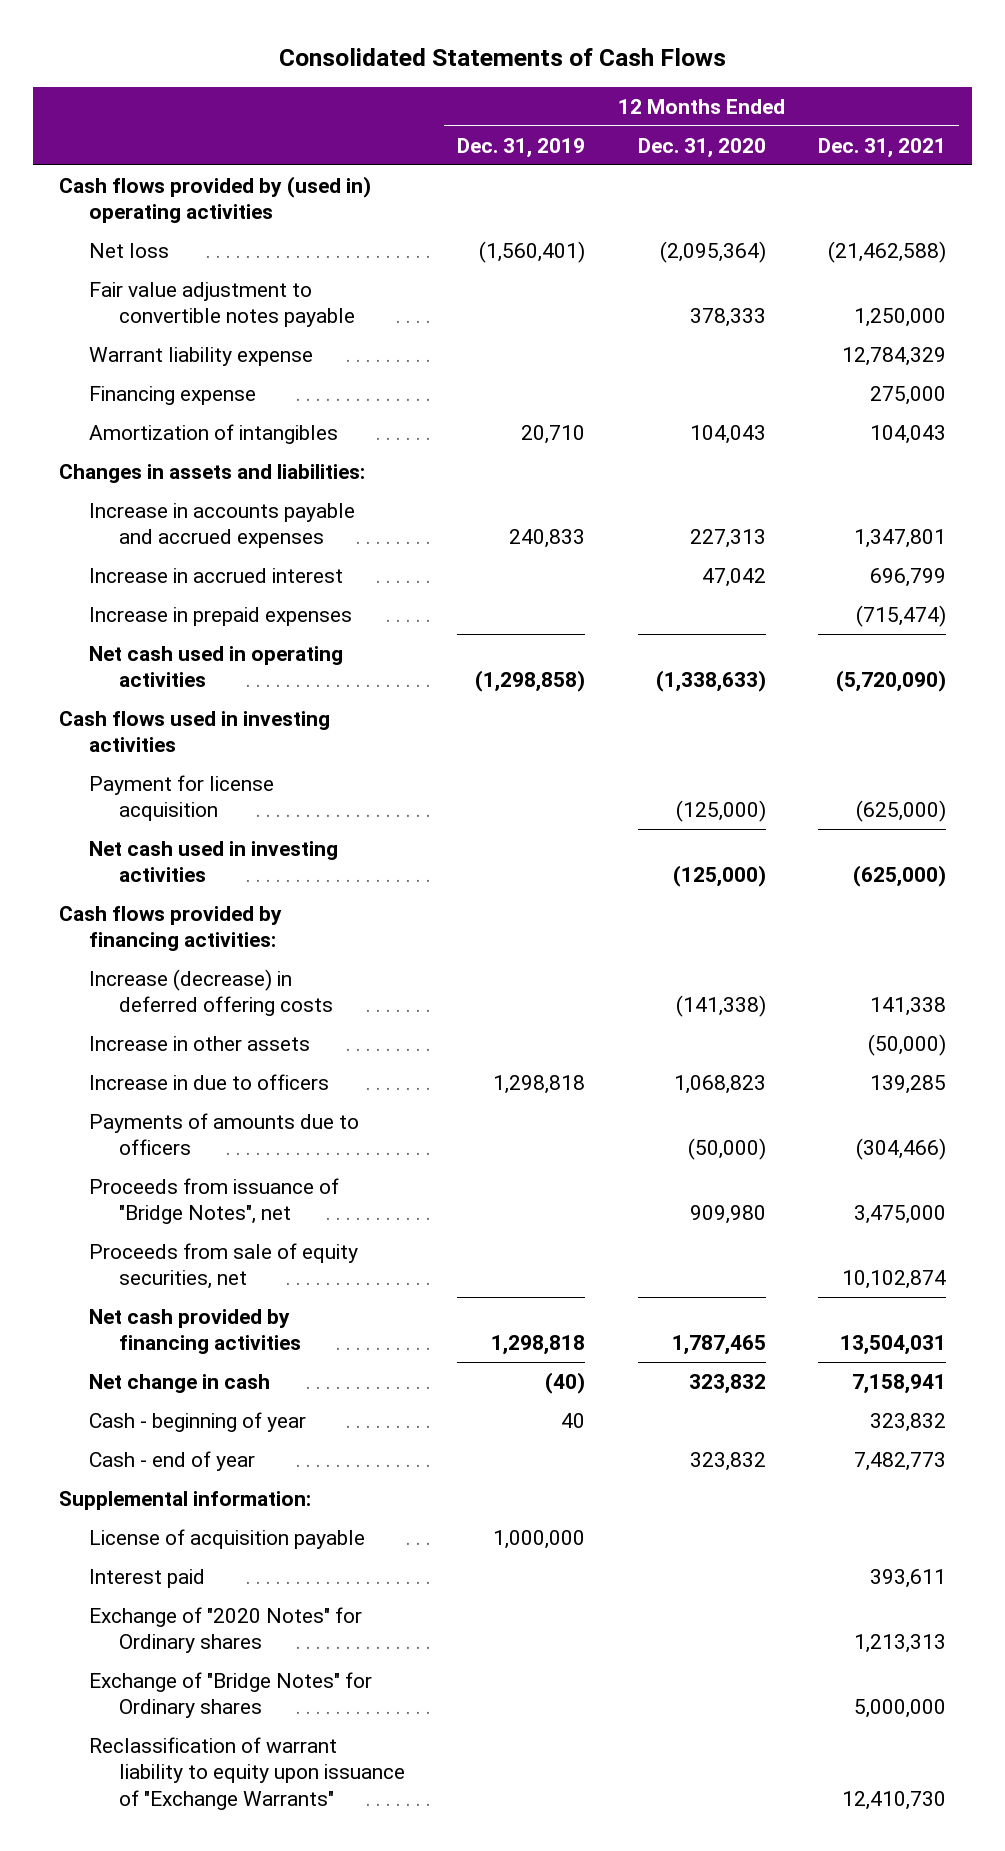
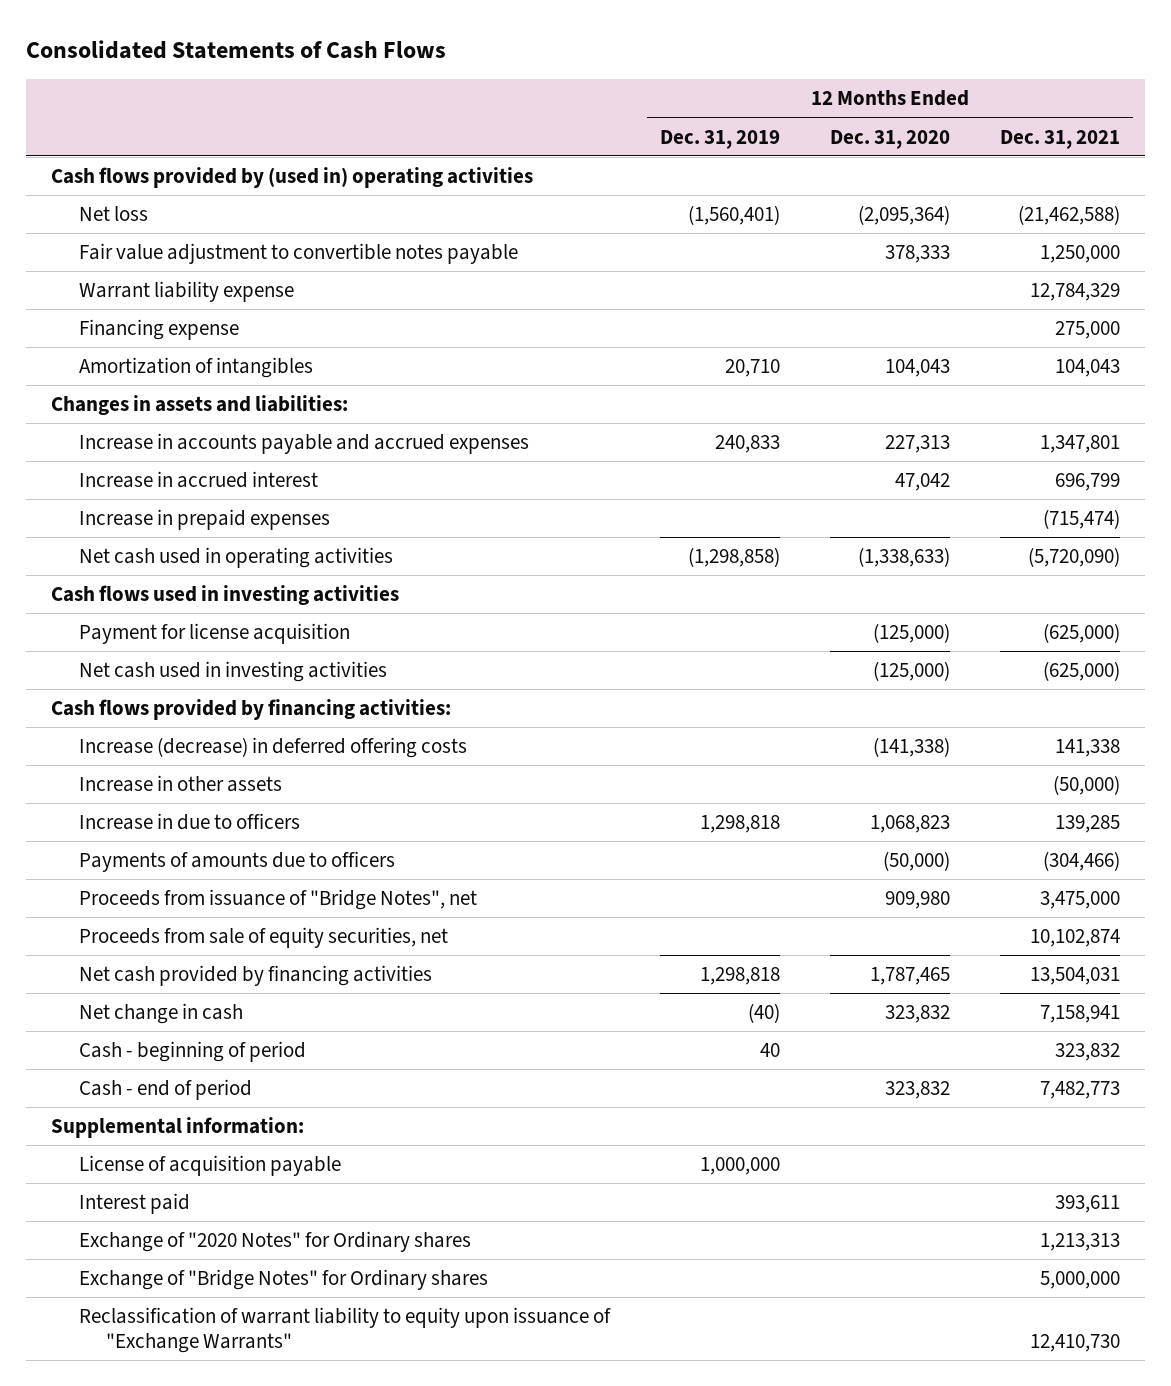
[89,1411,307,1432] Cash - beginning of year -> [78,1041,306,1063] Cash - beginning of period
[89,1450,256,1471] Cash - end of year -> [78,1079,252,1101] Cash - end of period

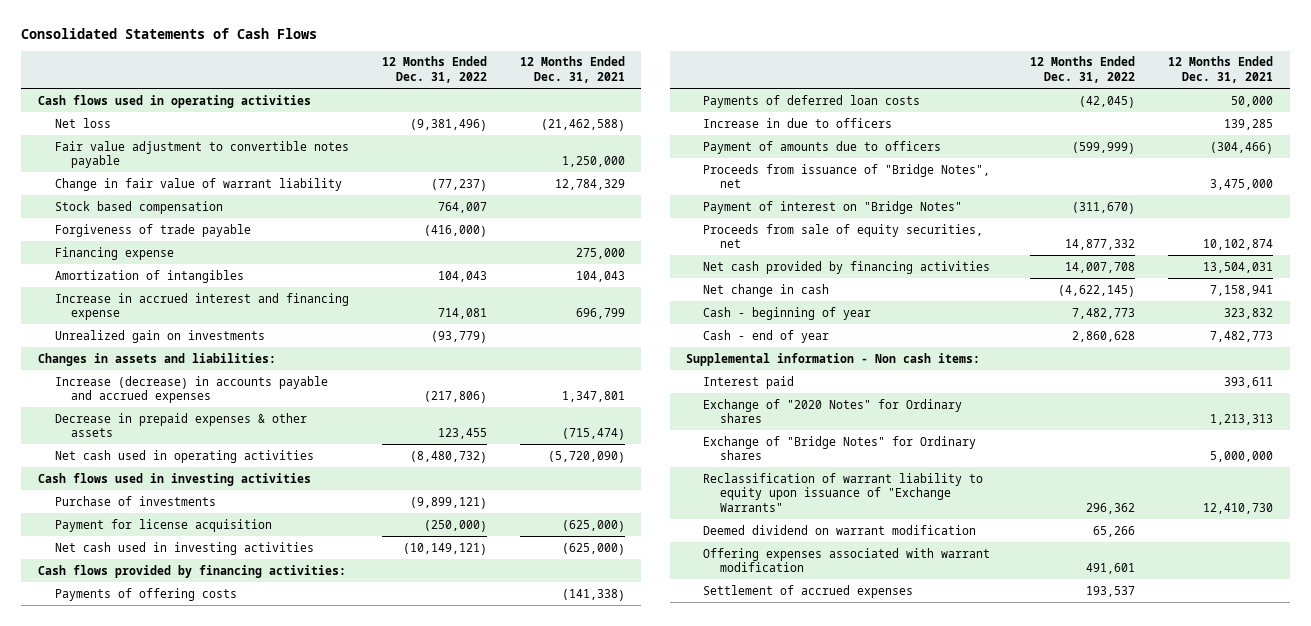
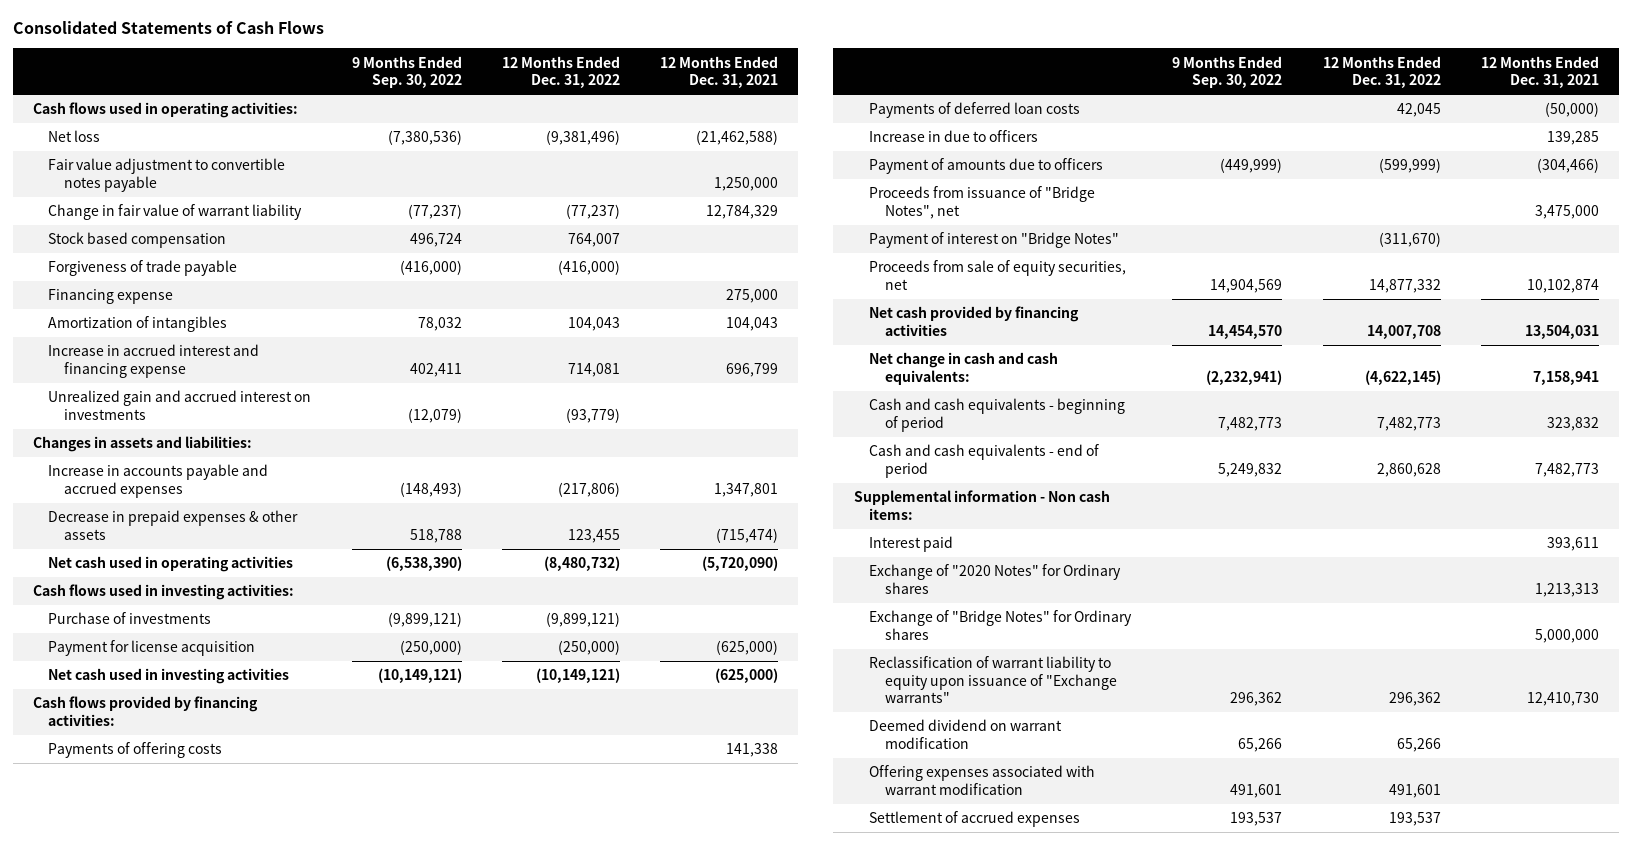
none -> [351,55,462,89] 9 Months Ended Sep. 30, 2022
[37,94,311,108] Cash flows used in operating activities -> [32,102,298,119] Cash flows used in operating activities:
[54,329,265,343] Unrealized gain on investments -> [48,390,312,420] Unrealized gain and accrued interest on investments
[54,375,328,404] Increase (decrease) in accounts payable and accrued expenses -> [48,464,269,498] Increase in accounts payable and accrued expenses
[37,472,311,486] Cash flows used in investing activities -> [32,584,294,601] Cash flows used in investing activities:
[561,588,625,601] (141,338) -> [726,743,779,758] 141,338
[1079,95,1136,108] (42,045) -> [1396,103,1441,118] 42,045
[1231,95,1274,107] 50,000 -> [1544,102,1599,118] (50,000)
[703,283,830,297] Net change in cash -> [869,352,1059,385] Net change in cash and cash equivalents:
[703,306,872,320] Cash - beginning of year -> [869,398,1126,432] Cash and cash equivalents - beginning of period
[703,329,830,343] Cash - end of year -> [869,444,1100,478] Cash and cash equivalents - end of period
[703,472,984,512] Reclassification of warrant liability to equity upon issuance of "Exchange Warrants" -> [869,656,1117,704] Reclassification of warrant liability to equity upon issuance of "Exchange warrants"

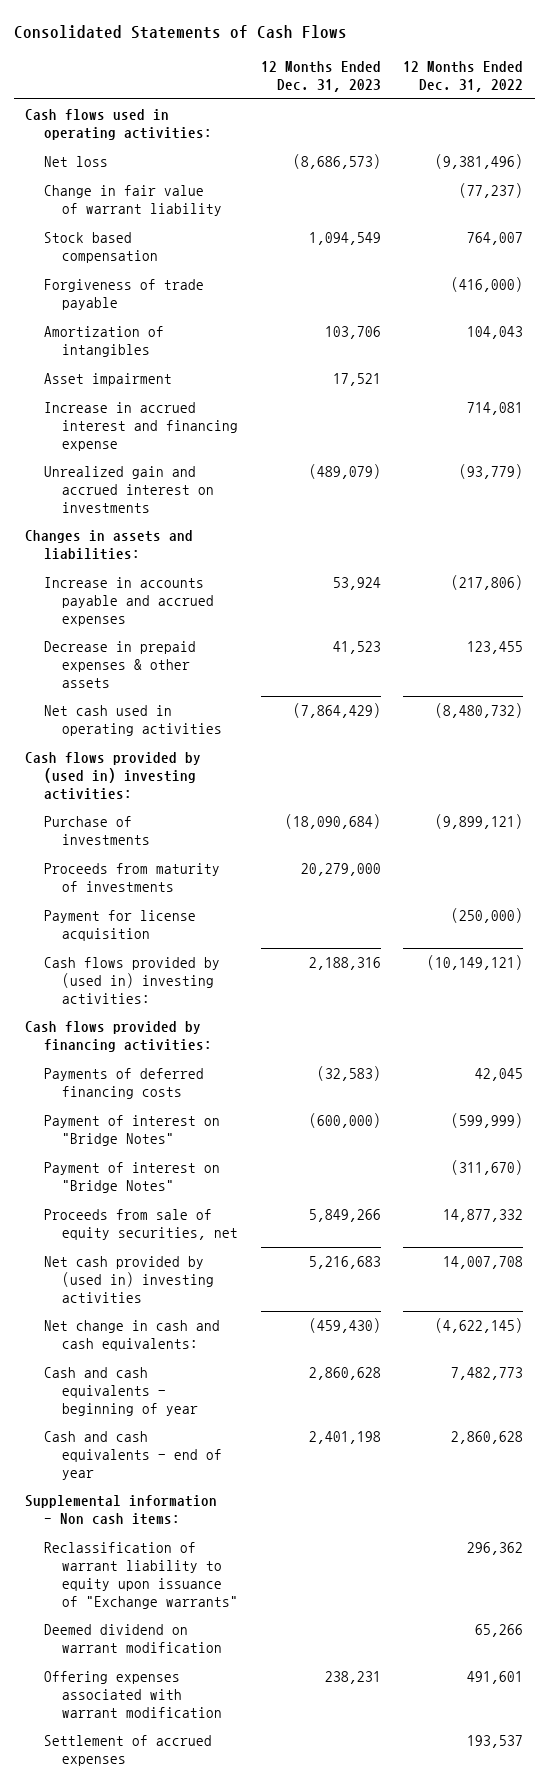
[351,55,462,89] 9 Months Ended Sep. 30, 2022 -> none
[660,55,779,89] 12 Months Ended Dec. 31, 2021 -> none
none -> [260,61,381,92] 12 Months Ended Dec. 31, 2023
[48,158,286,192] Fair value adjustment to convertible notes payable -> none
[48,289,174,305] Financing expense -> none
none -> [43,373,172,387] Asset impairment
[32,584,294,601] Cash flows used in investing activities: -> [25,752,202,800] Cash flows provided by (used in) investing activities:
none -> [43,863,220,892] Proceeds from maturity of investments
[48,668,290,685] Net cash used in investing activities -> [43,957,220,1004] Cash flows provided by (used in) investing activities:
[48,742,223,759] Payments of offering costs -> none
[869,130,1039,143] Increase in due to officers -> none
[869,186,1096,219] Proceeds from issuance of "Bridge Notes", net -> none
[869,102,1081,119] Payments of deferred loan costs -> [43,1068,204,1099] Payments of deferred financing costs
[869,158,1104,175] Payment of amounts due to officers -> [43,1115,220,1146] Payment of interest on "Bridge Notes"
[869,306,1080,336] Net cash provided by financing activities -> [43,1256,215,1303] Net cash provided by (used in) investing activities
[869,398,1126,432] Cash and cash equivalents - beginning of period -> [43,1367,199,1416] Cash and cash equivalents - beginning of year
[869,444,1100,478] Cash and cash equivalents - end of period -> [43,1431,223,1480] Cash and cash equivalents - end of year
[869,536,954,553] Interest paid -> none
[869,564,1122,594] Exchange of "2020 Notes" for Ordinary shares -> none
[869,610,1133,640] Exchange of "Bridge Notes" for Ordinary shares -> none

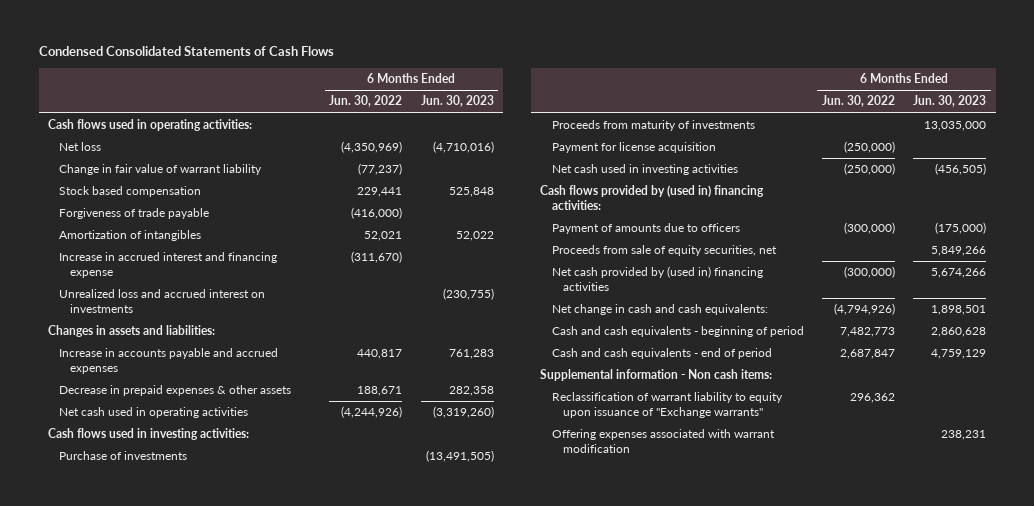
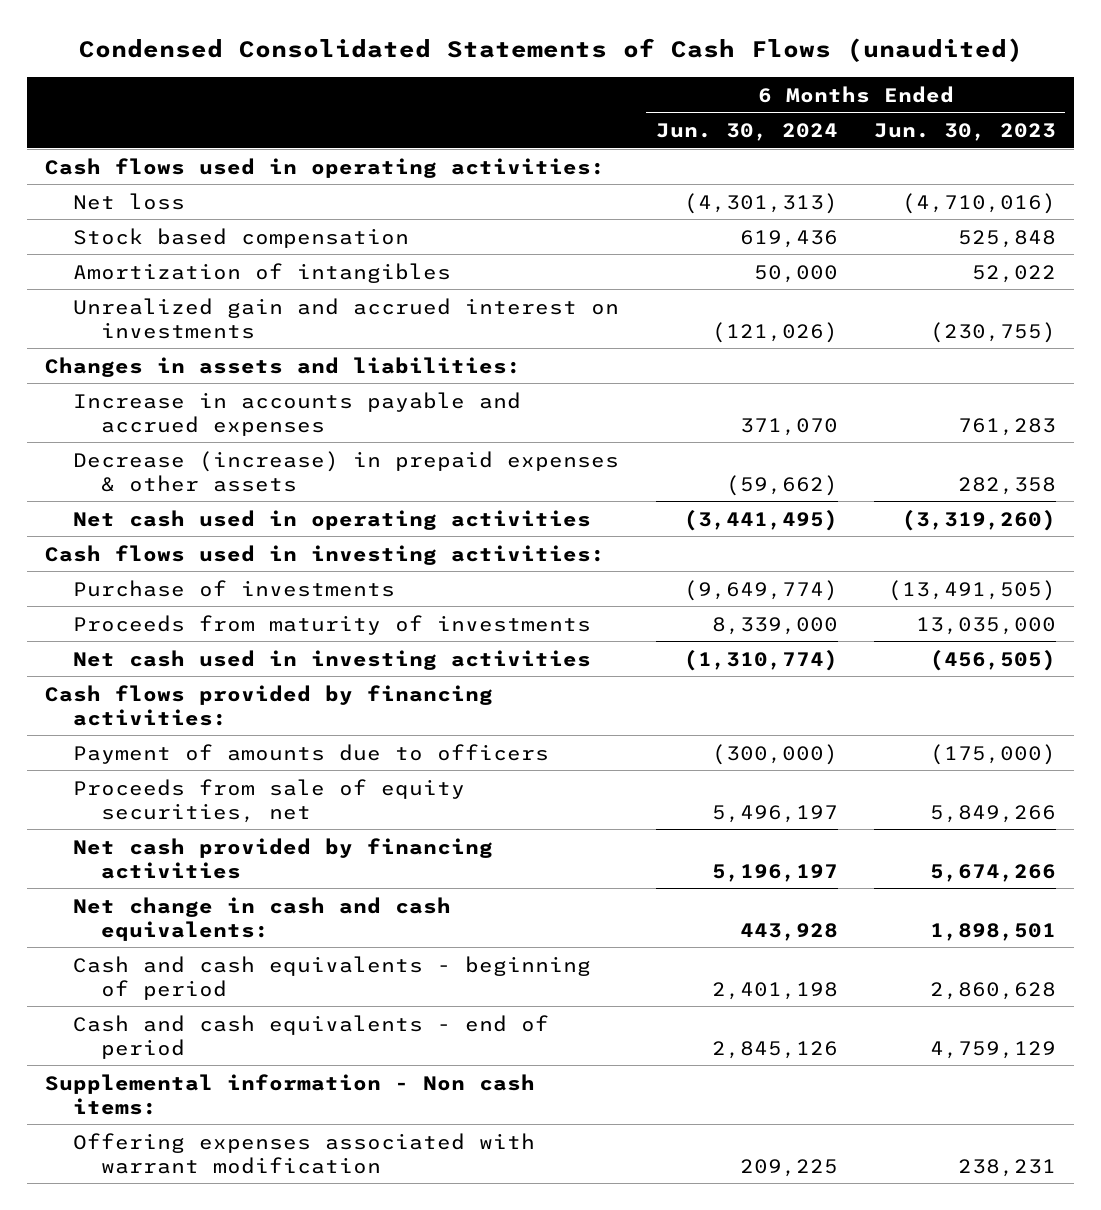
[38,46,334,57] Condensed Consolidated Statements of Cash Flows -> [78,38,1023,63] Condensed Consolidated Statements of Cash Flows (unaudited)
[329,95,403,108] Jun. 30, 2022 -> none
none -> [655,122,838,141] Jun. 30, 2024
[58,164,262,176] Change in fair value of warrant liability -> none
[58,208,209,220] Forgiveness of trade payable -> none
[58,252,277,279] Increase in accrued interest and financing expense -> none
[58,289,265,314] Unrealized loss and accrued interest on investments -> [73,297,620,339] Unrealized gain and accrued interest on investments
[58,385,291,397] Decrease in prepaid expenses & other assets -> [73,450,620,492] Decrease (increase) in prepaid expenses & other assets
[551,142,716,154] Payment for license acquisition -> none
[540,185,765,211] Cash flows provided by (used in) financing activities: -> [45,684,494,726] Cash flows provided by financing activities:
[551,266,763,292] Net cash provided by (used in) financing activities -> [73,837,494,879] Net cash provided by financing activities
[551,392,783,419] Reclassification of warrant liability to equity upon issuance of "Exchange warrants" -> none

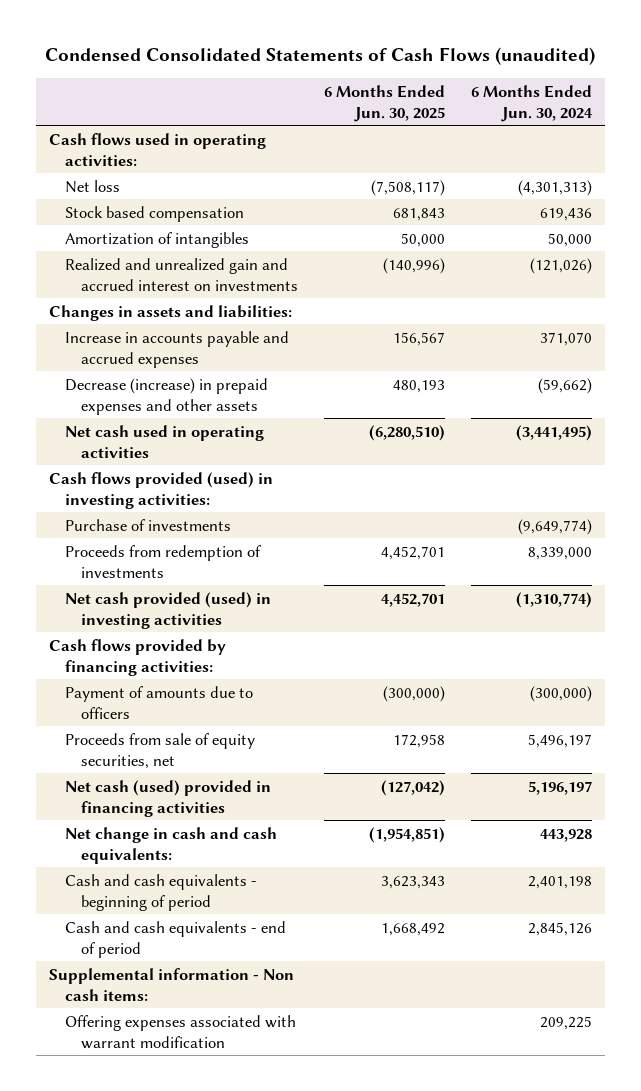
[874,122,1057,141] Jun. 30, 2023 -> none
none -> [324,84,446,122] 6 Months Ended Jun. 30, 2025
[73,297,620,339] Unrealized gain and accrued interest on investments -> [64,257,299,291] Realized and unrealized gain and accrued interest on investments
[73,450,620,492] Decrease (increase) in prepaid expenses & other assets -> [64,377,268,415] Decrease (increase) in prepaid expenses and other assets
[45,544,606,565] Cash flows used in investing activities: -> [48,471,273,509] Cash flows provided (used) in investing activities:
[73,614,592,635] Proceeds from maturity of investments -> [64,544,261,578] Proceeds from redemption of investments
[73,649,592,670] Net cash used in investing activities -> [64,591,271,629] Net cash provided (used) in investing activities
[73,837,494,879] Net cash provided by financing activities -> [64,779,271,817] Net cash (used) provided in financing activities

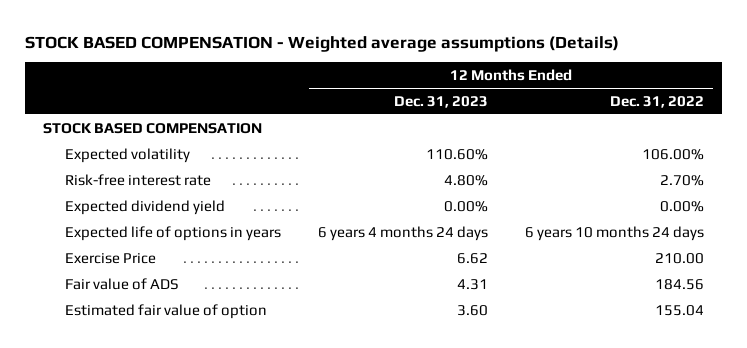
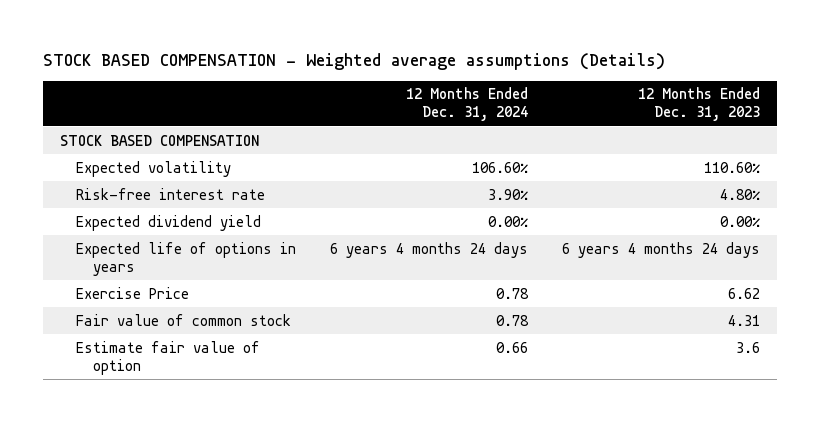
[609,95,704,108] Dec. 31, 2022 -> none
none -> [406,87,529,122] 12 Months Ended Dec. 31, 2024
[65,277,180,290] Fair value of ADS -> [76,313,292,326] Fair value of common stock
[65,303,268,319] Estimated fair value of option -> [76,340,261,375] Estimate fair value of option
[456,304,488,316] 3.60 -> [736,341,761,353] 3.6

